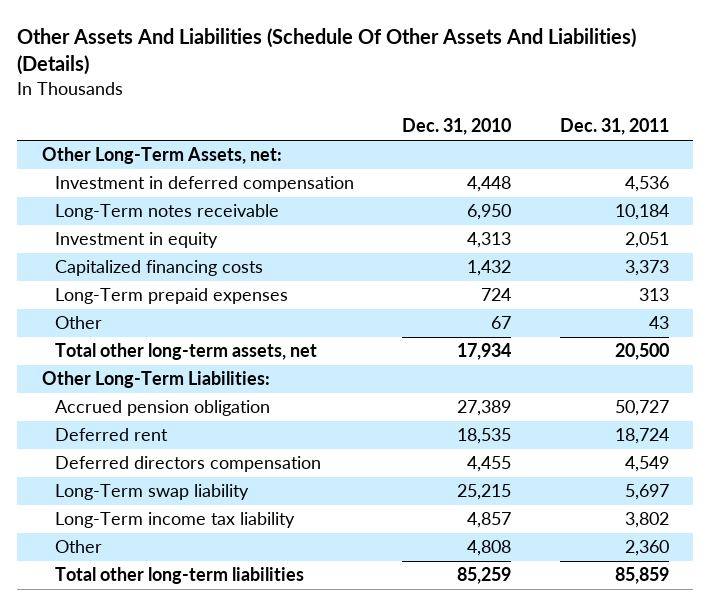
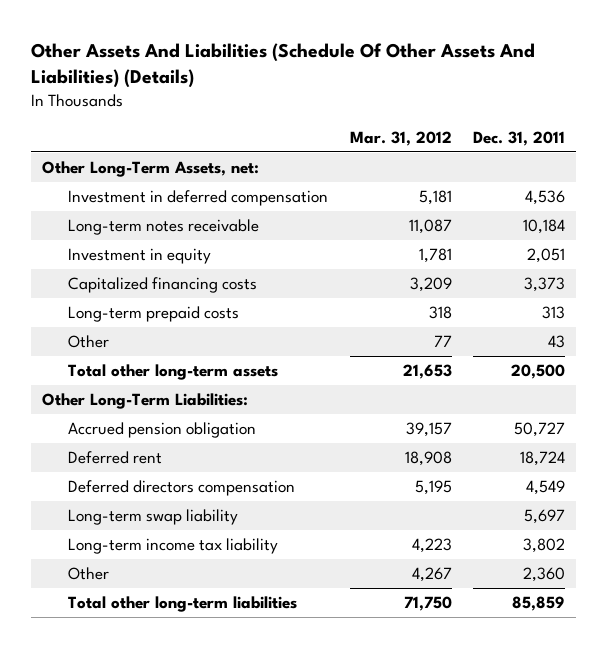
[402,118,512,136] Dec. 31, 2010 -> none
none -> [349,131,452,147] Mar. 31, 2012
[54,204,279,221] Long-Term notes receivable -> [67,218,259,235] Long-term notes receivable
[54,288,288,305] Long-Term prepaid expenses -> [67,305,239,322] Long-term prepaid costs
[54,343,317,361] Total other long-term assets, net -> [67,363,278,380] Total other long-term assets
[54,484,249,501] Long-Term swap liability -> [67,508,238,525] Long-term swap liability
[54,512,295,529] Long-Term income tax liability -> [67,537,278,554] Long-term income tax liability

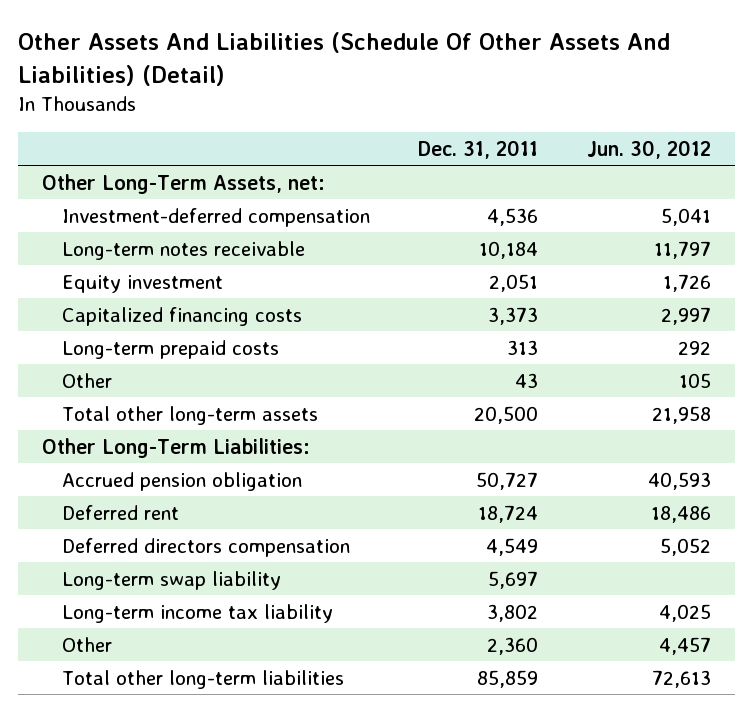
[30,43,535,89] Other Assets And Liabilities (Schedule Of Other Assets And Liabilities) (Details) -> [17,32,670,86] Other Assets And Liabilities (Schedule Of Other Assets And Liabilities) (Detail)
[349,131,452,147] Mar. 31, 2012 -> none
none -> [586,139,711,159] Jun. 30, 2012
[67,189,328,206] Investment in deferred compensation -> [61,207,370,227] Investment-deferred compensation
[67,247,211,264] Investment in equity -> [61,274,223,293] Equity investment

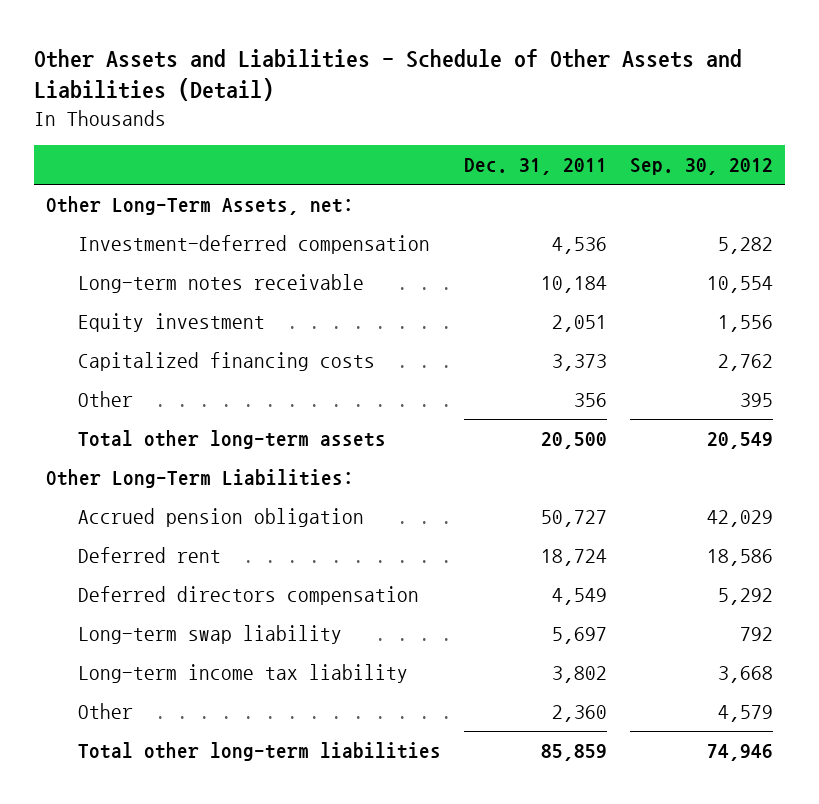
[17,32,670,86] Other Assets And Liabilities (Schedule Of Other Assets And Liabilities) (Detail) -> [34,48,743,102] Other Assets and Liabilities - Schedule of Other Assets and Liabilities (Detail)
[586,139,711,159] Jun. 30, 2012 -> none
none -> [630,158,774,176] Sep. 30, 2012
[61,339,279,359] Long-term prepaid costs -> none
[515,372,539,388] 43 -> [573,393,607,408] 356

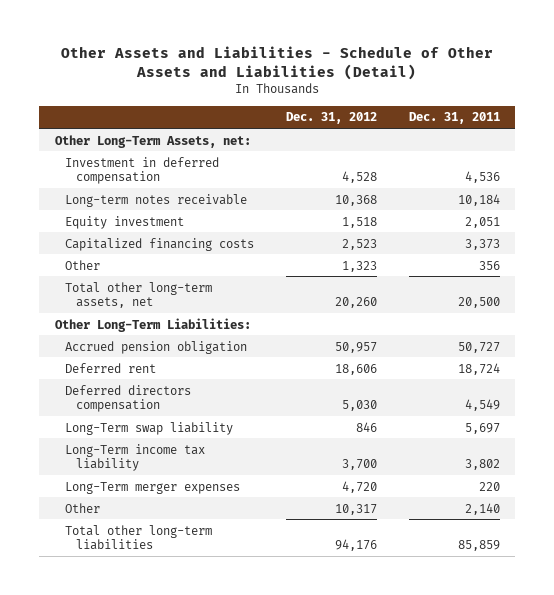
[630,158,774,176] Sep. 30, 2012 -> none
none -> [285,112,377,125] Dec. 31, 2012
[77,235,430,255] Investment-deferred compensation -> [65,156,220,184] Investment in deferred compensation
[77,430,386,450] Total other long-term assets -> [65,281,213,308] Total other long-term assets, net
[77,625,342,645] Long-term swap liability -> [65,421,234,435] Long-Term swap liability
[77,664,408,684] Long-term income tax liability -> [65,443,206,471] Long-Term income tax liability
none -> [65,481,241,494] Long-Term merger expenses
[551,705,607,723] 2,360 -> [464,502,500,515] 2,140

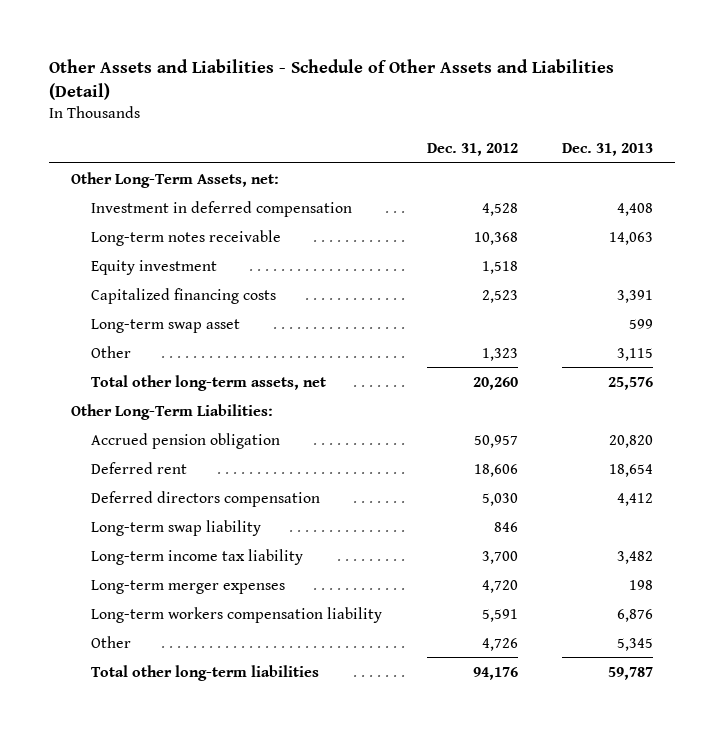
[408,112,500,125] Dec. 31, 2011 -> none
none -> [561,142,653,156] Dec. 31, 2013
none -> [91,318,241,333] Long-term swap asset
[65,421,234,435] Long-Term swap liability -> [91,519,262,536] Long-term swap liability
[65,443,206,471] Long-Term income tax liability -> [91,548,304,565] Long-term income tax liability
[65,481,241,494] Long-Term merger expenses -> [91,579,286,594] Long-term merger expenses
none -> [91,606,383,623] Long-term workers compensation liability
[334,503,377,515] 10,317 -> [481,637,518,651] 4,726

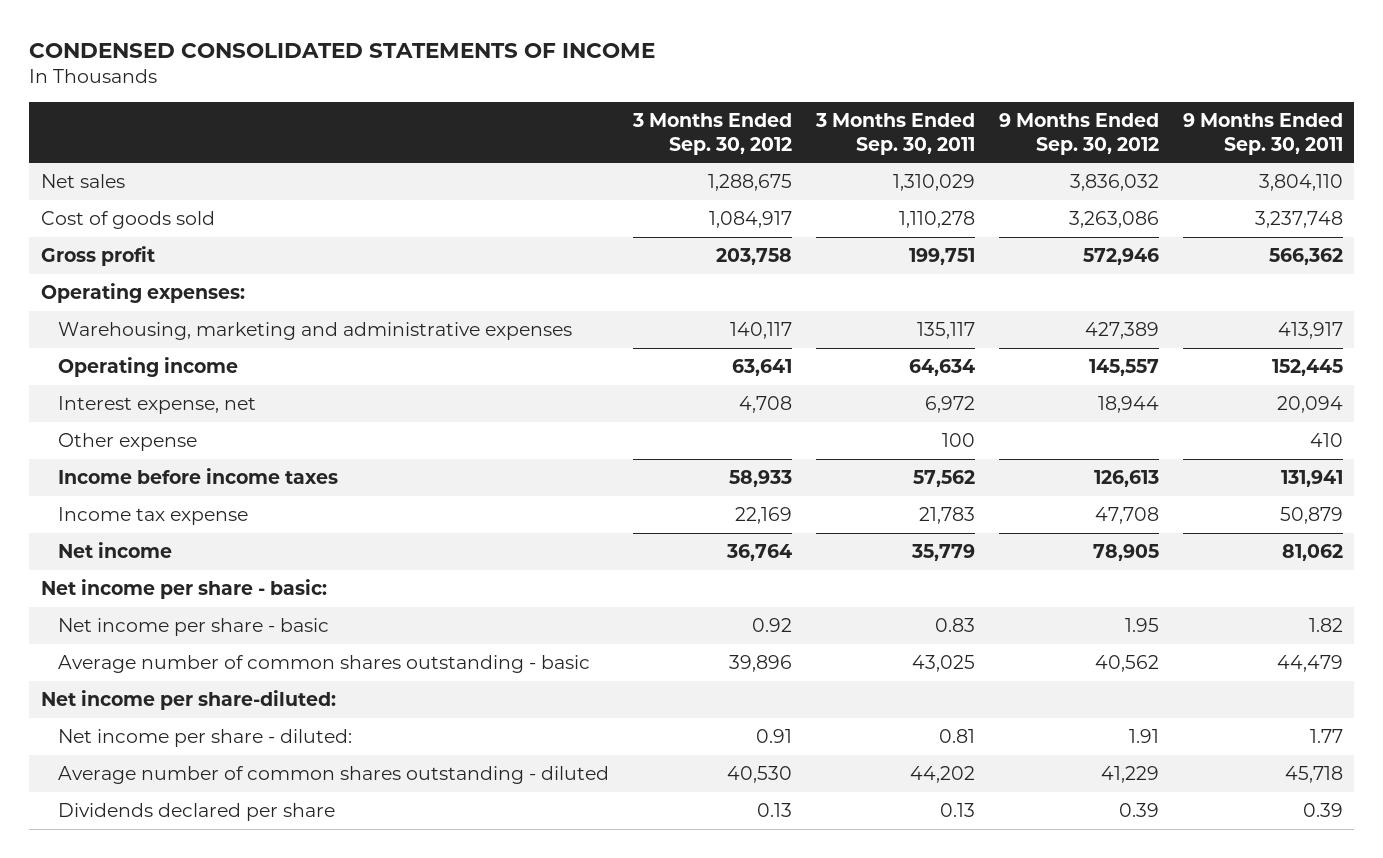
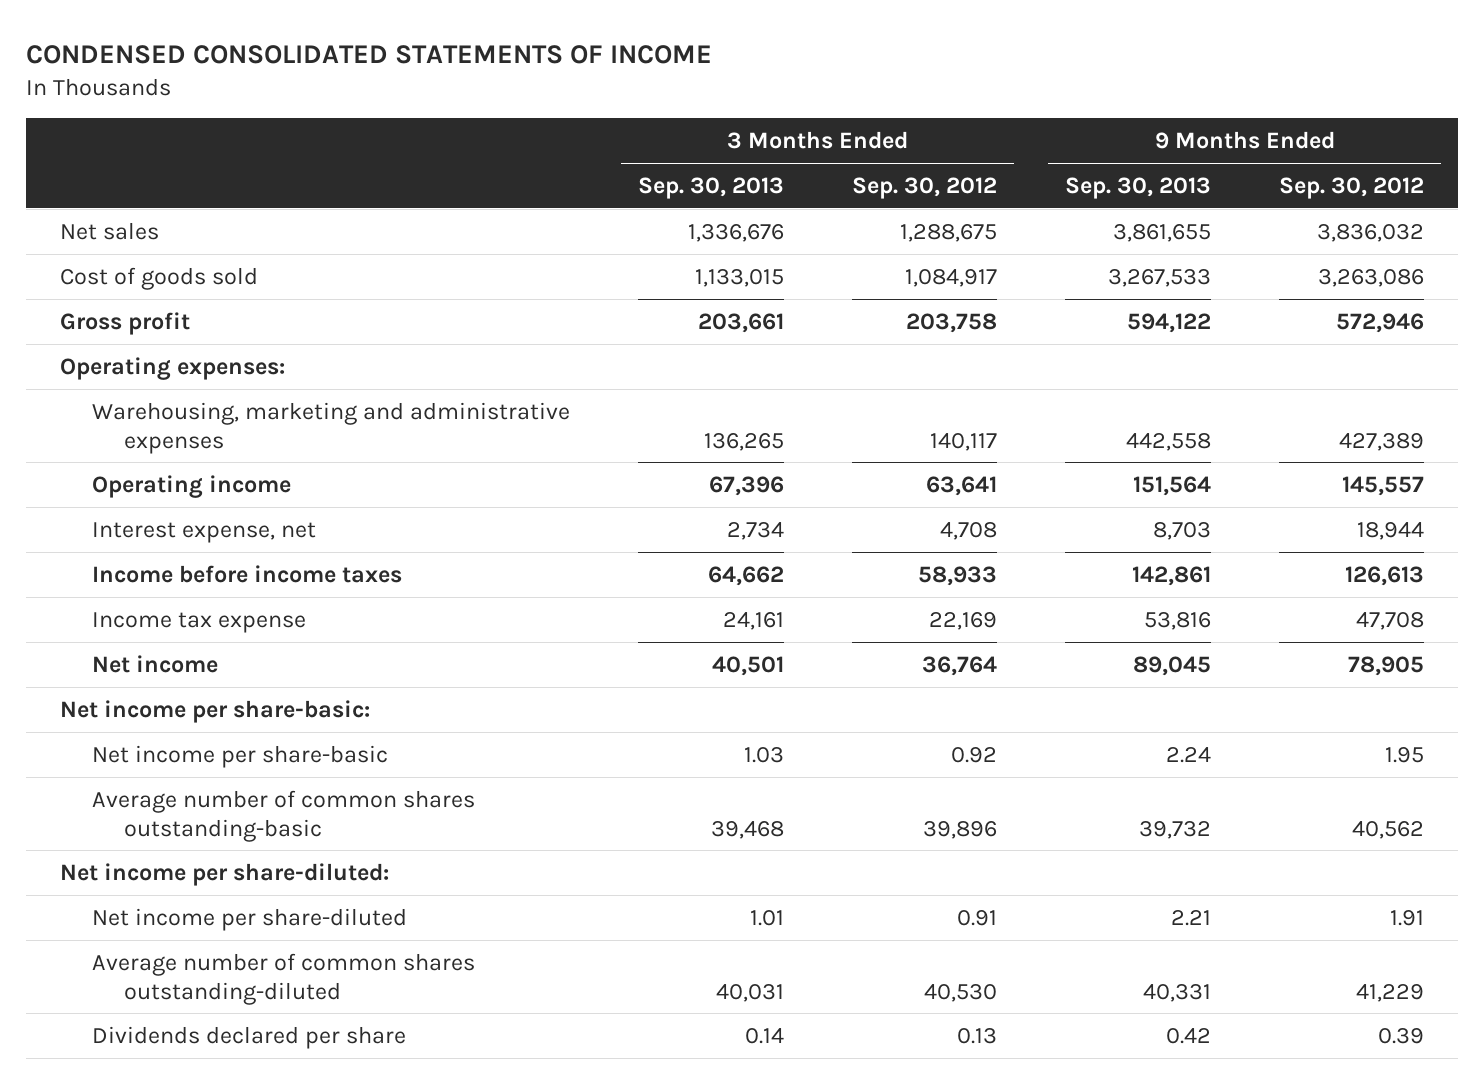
[814,113,975,155] 3 Months Ended Sep. 30, 2011 -> none
[1182,113,1343,155] 9 Months Ended Sep. 30, 2011 -> none
none -> [638,176,785,199] Sep. 30, 2013
none -> [1065,176,1212,199] Sep. 30, 2013
[58,433,198,452] Other expense -> none
[40,579,327,600] Net income per share - basic: -> [60,699,371,723] Net income per share-basic:
[58,618,330,637] Net income per share - basic -> [92,744,389,768] Net income per share-basic
[58,655,591,674] Average number of common shares outstanding - basic -> [92,789,476,842] Average number of common shares outstanding-basic
[58,729,353,748] Net income per share - diluted: -> [92,907,408,931] Net income per share-diluted
[58,766,610,785] Average number of common shares outstanding - diluted -> [92,952,476,1005] Average number of common shares outstanding-diluted

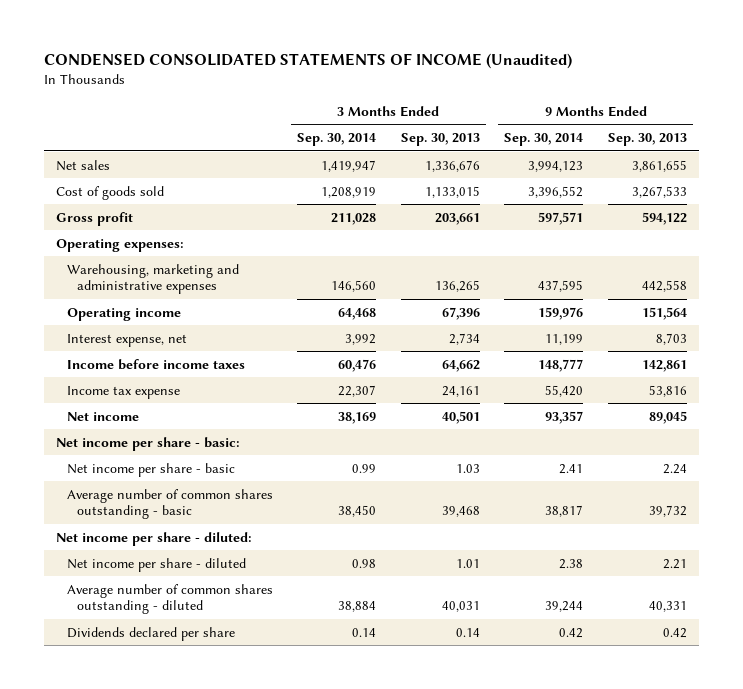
[26,44,713,64] CONDENSED CONSOLIDATED STATEMENTS OF INCOME -> [43,53,572,70] CONDENSED CONSOLIDATED STATEMENTS OF INCOME (Unaudited)
[852,176,998,199] Sep. 30, 2012 -> none
[1278,176,1424,199] Sep. 30, 2012 -> none
none -> [297,133,377,147] Sep. 30, 2014
none -> [504,133,584,147] Sep. 30, 2014
[60,699,371,723] Net income per share-basic: -> [56,436,241,451] Net income per share - basic:
[92,744,389,768] Net income per share-basic -> [66,462,235,477] Net income per share - basic
[92,789,476,842] Average number of common shares outstanding-basic -> [66,488,273,520] Average number of common shares outstanding - basic
[60,862,390,886] Net income per share-diluted: -> [56,531,253,546] Net income per share - diluted:
[92,907,408,931] Net income per share-diluted -> [66,557,246,572] Net income per share - diluted
[92,952,476,1005] Average number of common shares outstanding-diluted -> [66,583,273,615] Average number of common shares outstanding - diluted

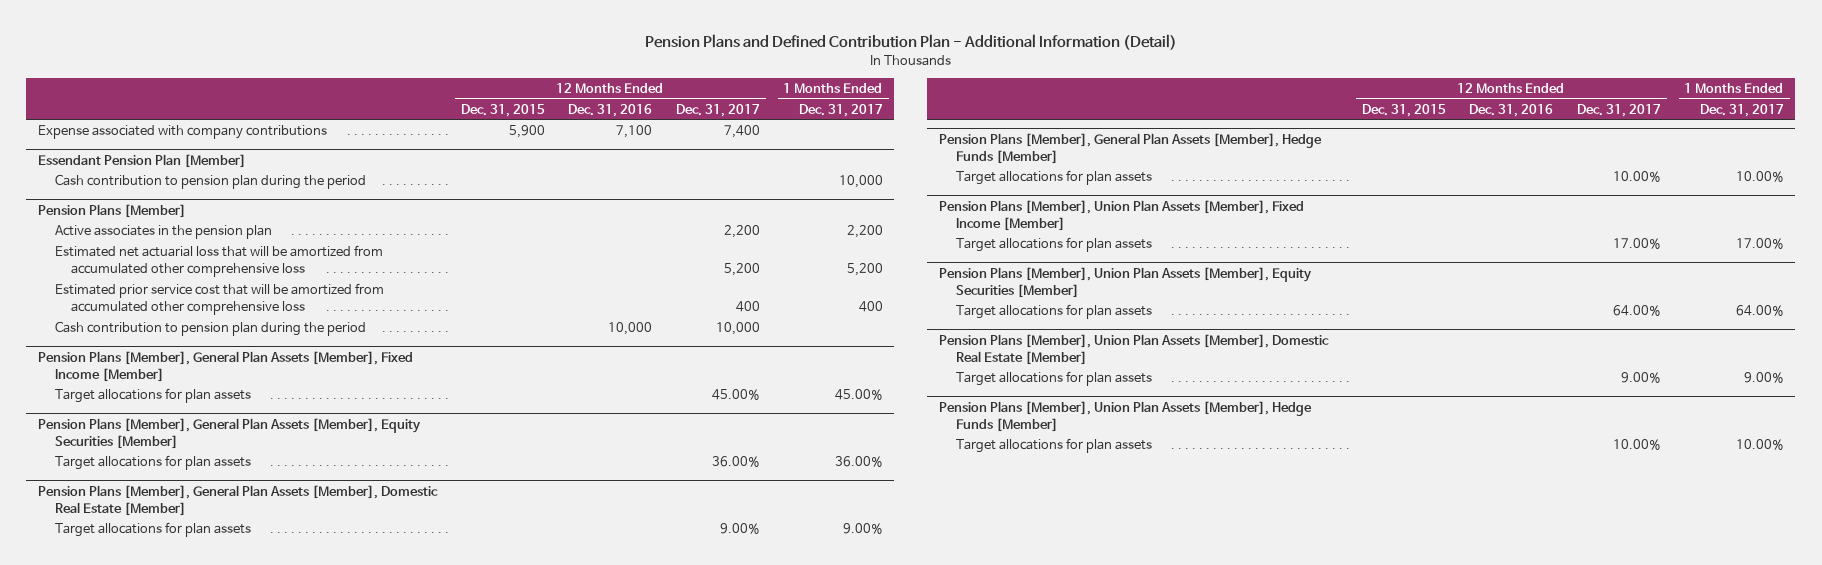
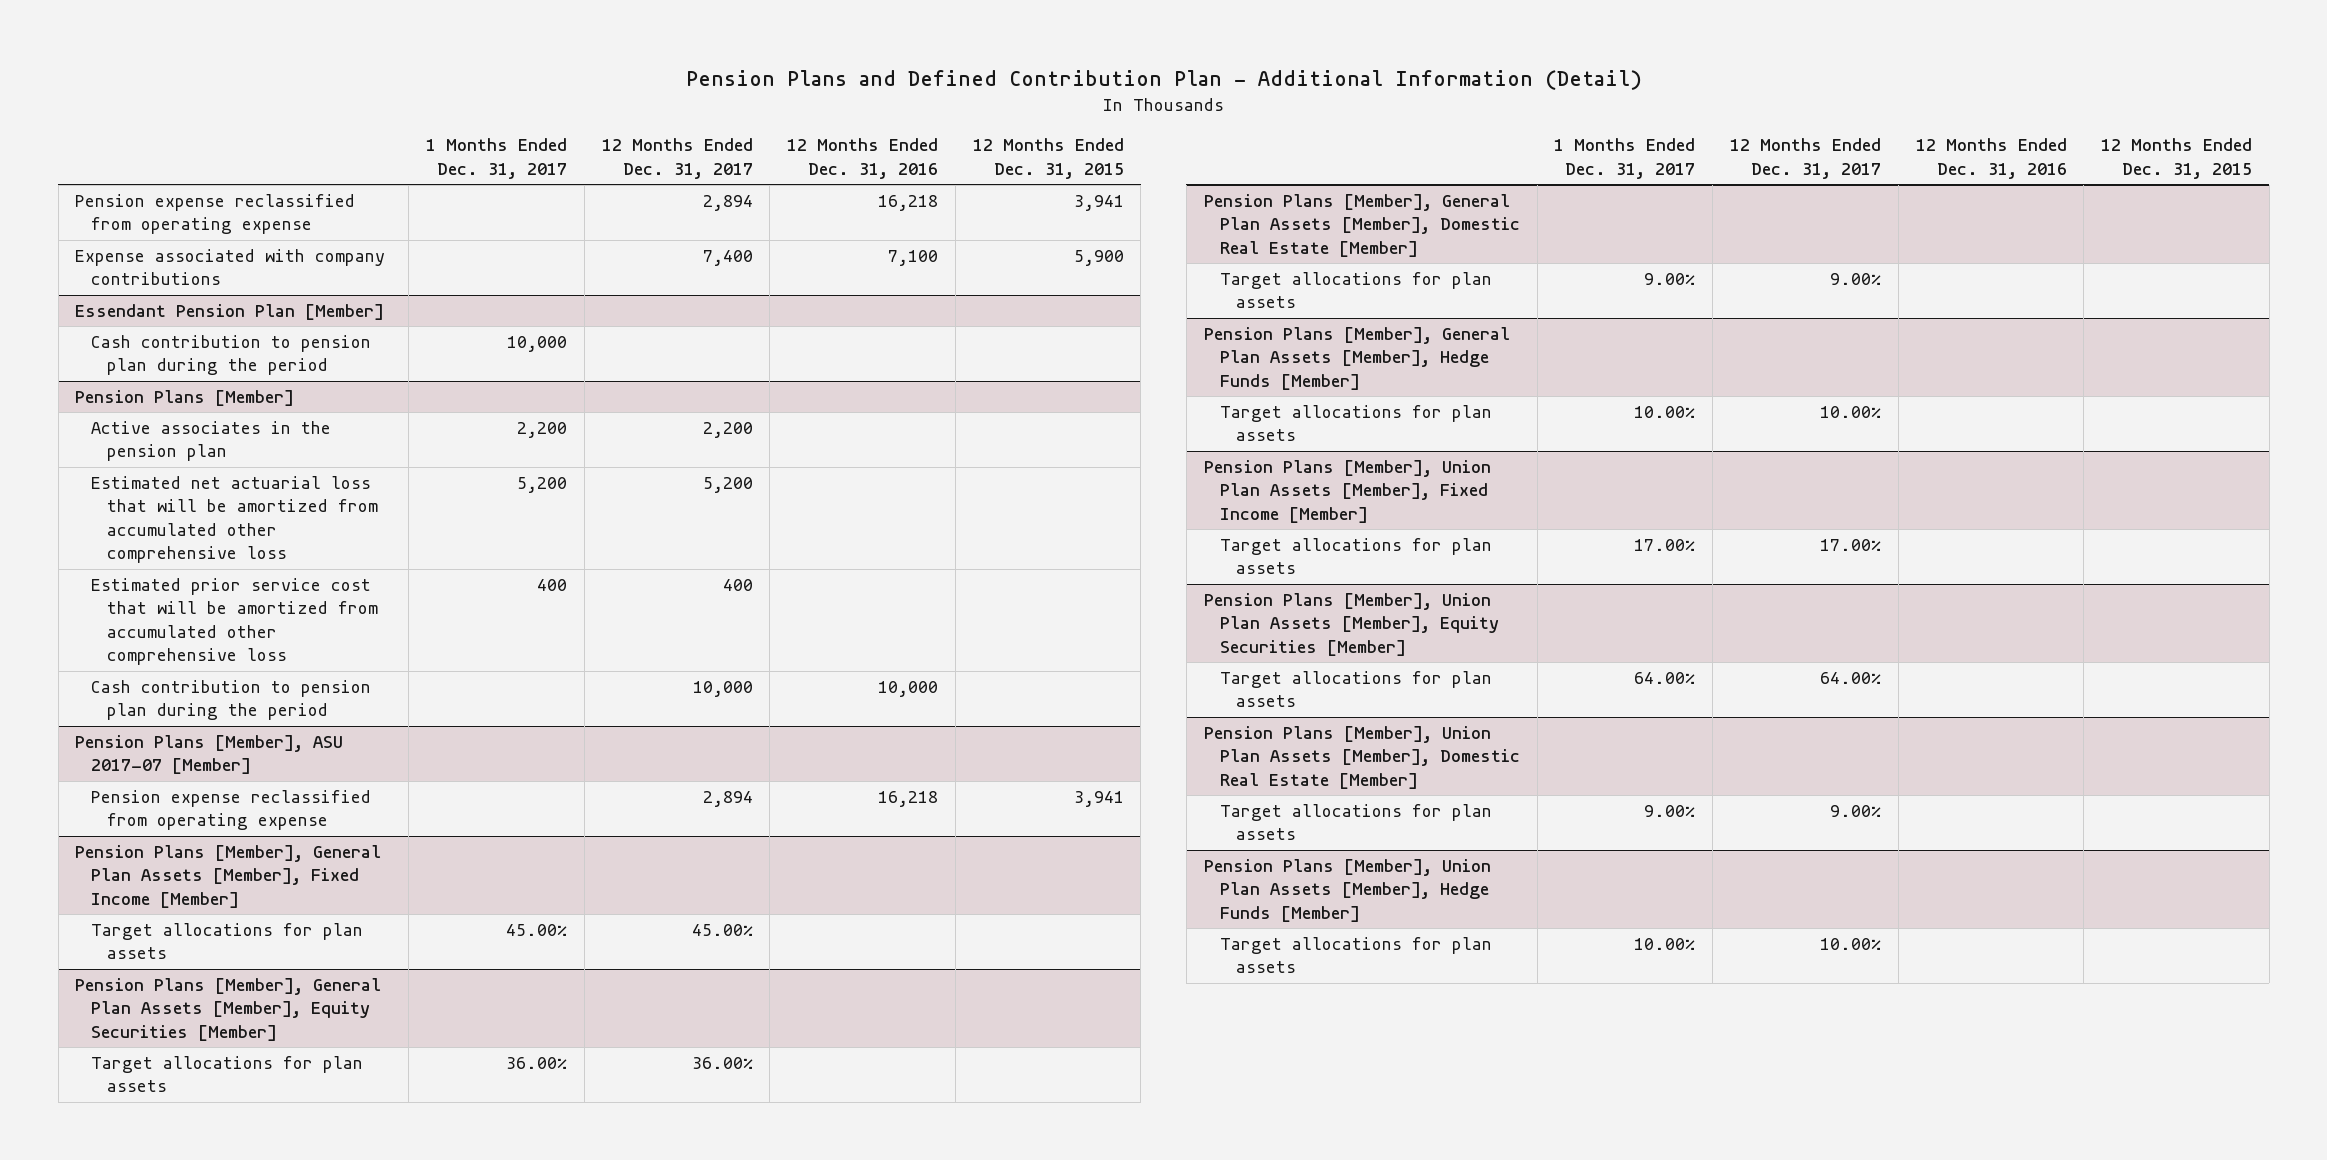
none -> [75,193,356,235] Pension expense reclassified from operating expense
none -> [75,734,344,775] Pension Plans [Member], ASU 2017-07 [Member]
none -> [91,789,372,831] Pension expense reclassified from operating expense

